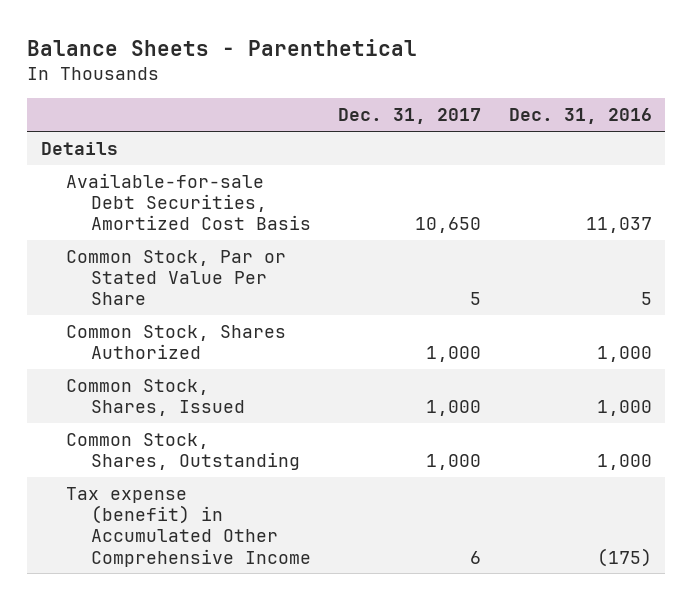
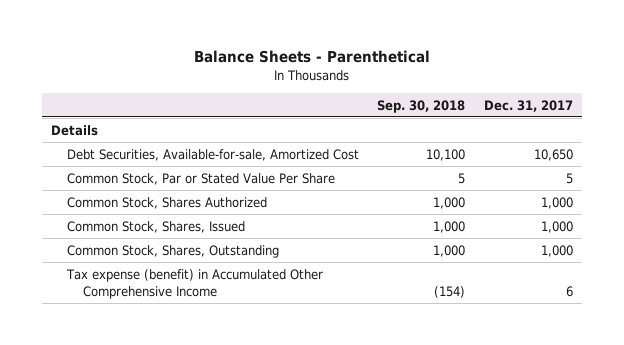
[508,108,652,125] Dec. 31, 2016 -> none
none -> [377,99,466,113] Sep. 30, 2018
[65,172,311,231] Available-for-sale Debt Securities, Amortized Cost Basis -> [66,148,359,161] Debt Securities, Available-for-sale, Amortized Cost

